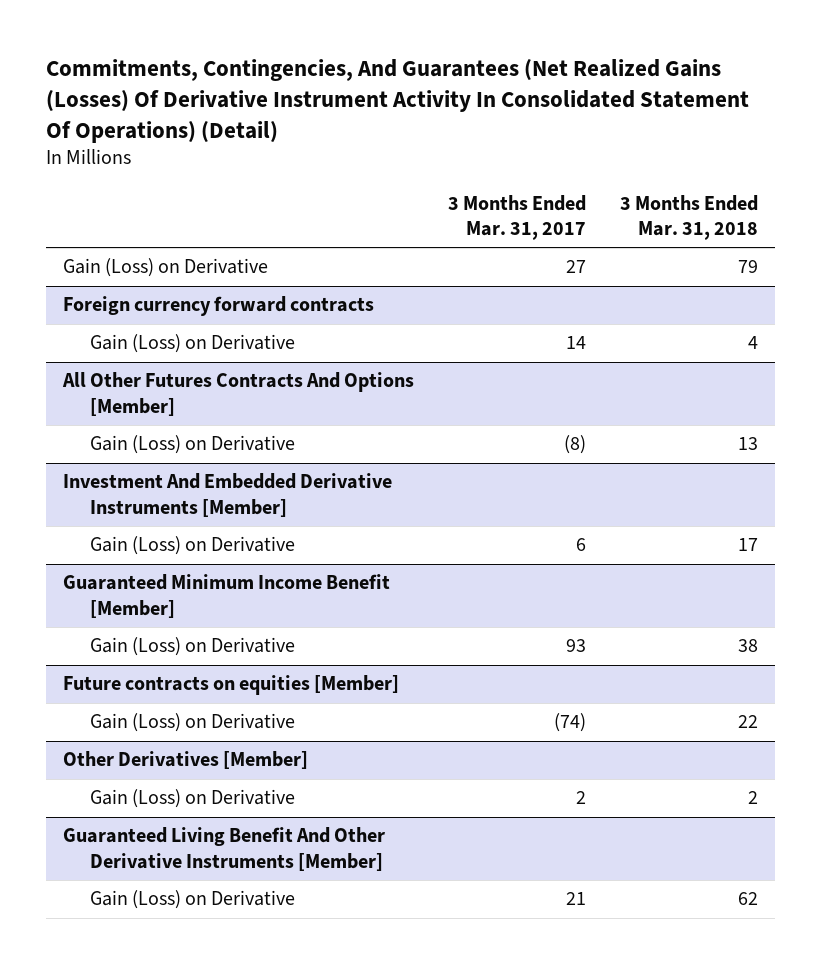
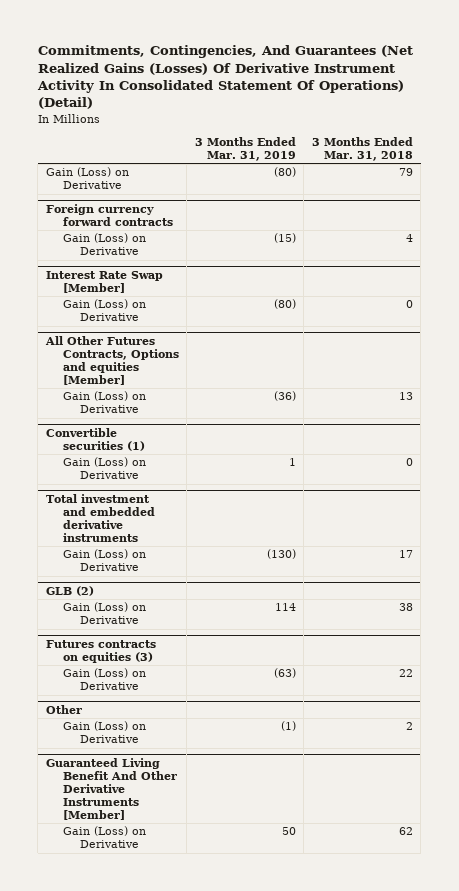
[447,194,586,240] 3 Months Ended Mar. 31, 2017 -> none
none -> [194,137,296,162] 3 Months Ended Mar. 31, 2019
none -> [45,270,163,293] Interest Rate Swap [Member]
none -> [63,299,147,322] Gain (Loss) on Derivative
[61,372,414,416] All Other Futures Contracts And Options [Member] -> [44,335,180,386] All Other Futures Contracts, Options and equities [Member]
none -> [45,427,146,451] Convertible securities (1)
none -> [63,457,147,480] Gain (Loss) on Derivative
[62,473,392,517] Investment And Embedded Derivative Instruments [Member] -> [45,493,156,543] Total investment and embedded derivative instruments
[62,574,390,618] Guaranteed Minimum Income Benefit [Member] -> [45,585,94,596] GLB (2)
[62,675,399,696] Future contracts on equities [Member] -> [45,639,156,663] Futures contracts on equities (3)
[62,751,308,770] Other Derivatives [Member] -> [45,704,82,714] Other

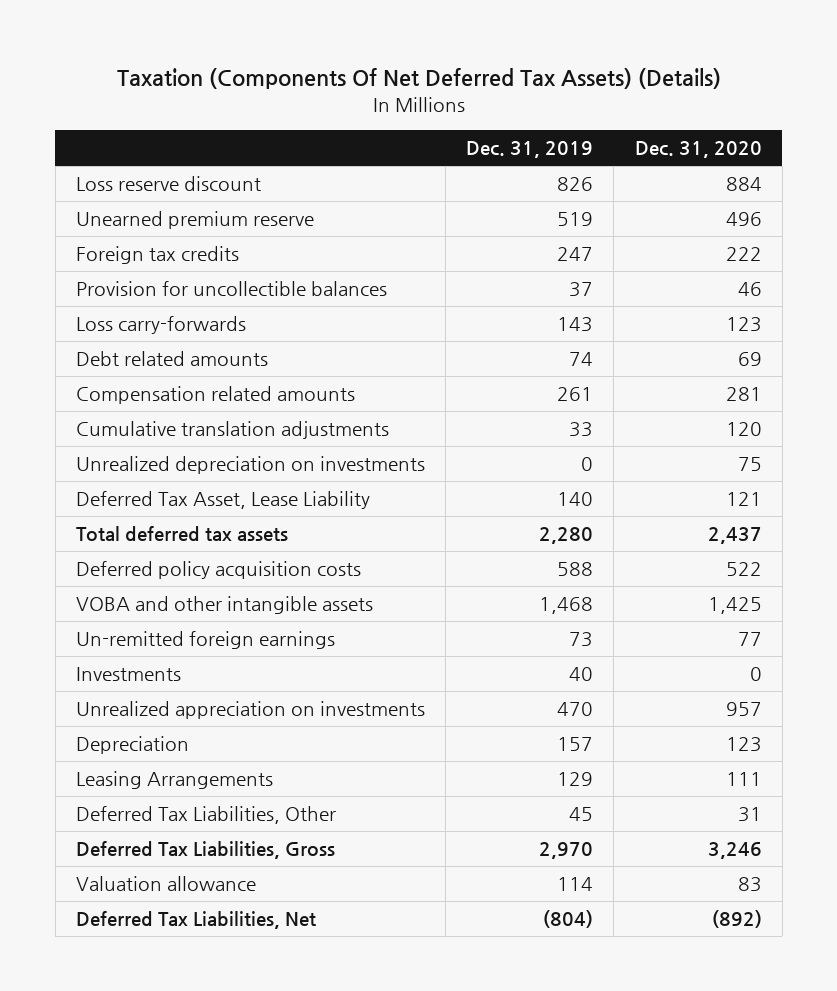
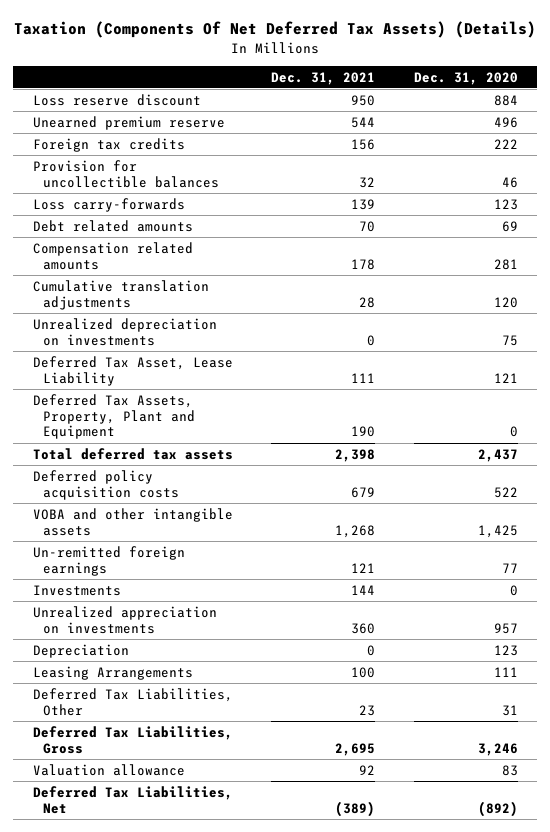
[466,141,594,159] Dec. 31, 2019 -> none
none -> [271,71,376,85] Dec. 31, 2021
none -> [32,393,195,440] Deferred Tax Assets, Property, Plant and Equipment

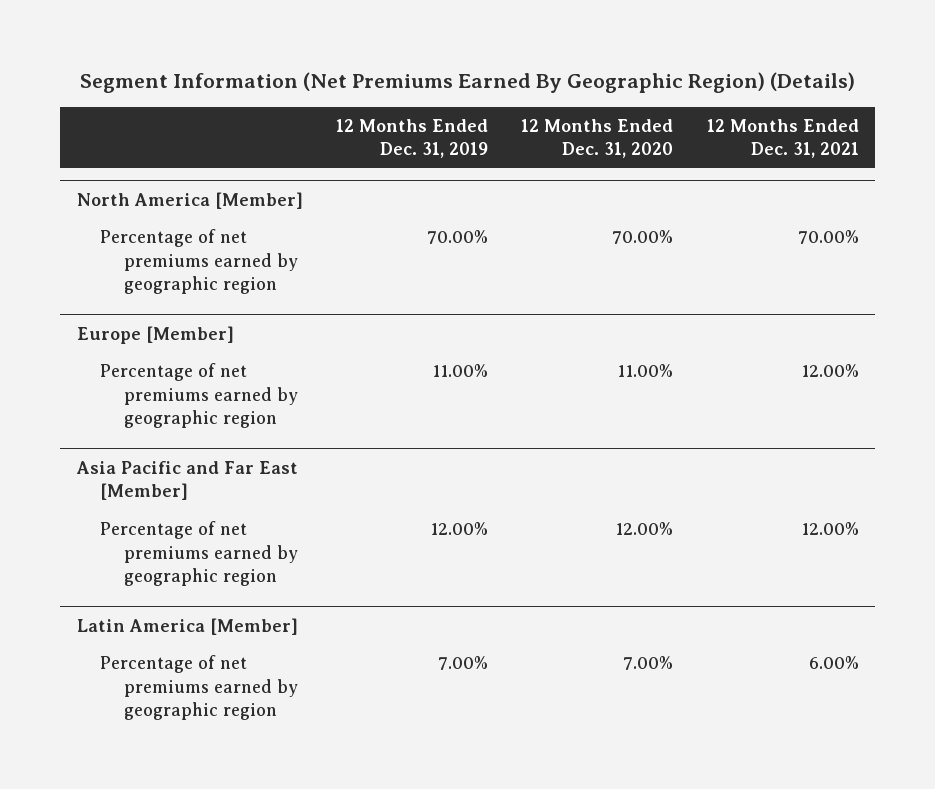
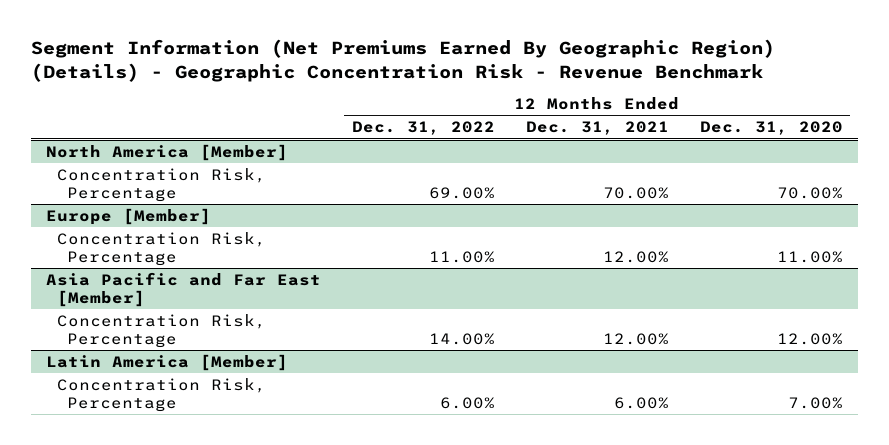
[79,72,855,94] Segment Information (Net Premiums Earned By Geographic Region) (Details) -> [30,39,775,82] Segment Information (Net Premiums Earned By Geographic Region) (Details) - Geographic Concentration Risk - Revenue Benchmark
[336,118,489,159] 12 Months Ended Dec. 31, 2019 -> none
none -> [351,121,495,136] Dec. 31, 2022
[100,228,298,295] Percentage of net premiums earned by geographic region -> none
none -> [56,167,266,202] Concentration Risk, Percentage
[100,362,298,429] Percentage of net premiums earned by geographic region -> [56,231,266,266] Concentration Risk, Percentage
[100,520,298,587] Percentage of net premiums earned by geographic region -> [56,313,266,348] Concentration Risk, Percentage
[100,654,298,721] Percentage of net premiums earned by geographic region -> none
none -> [56,377,266,412] Concentration Risk, Percentage

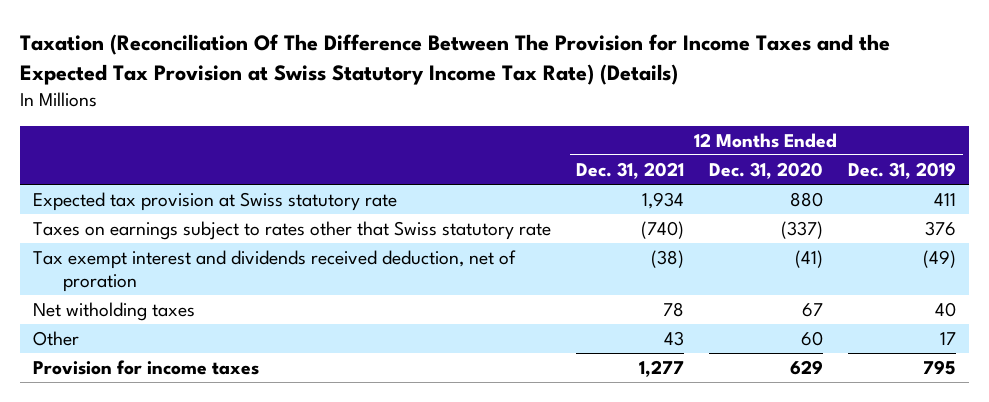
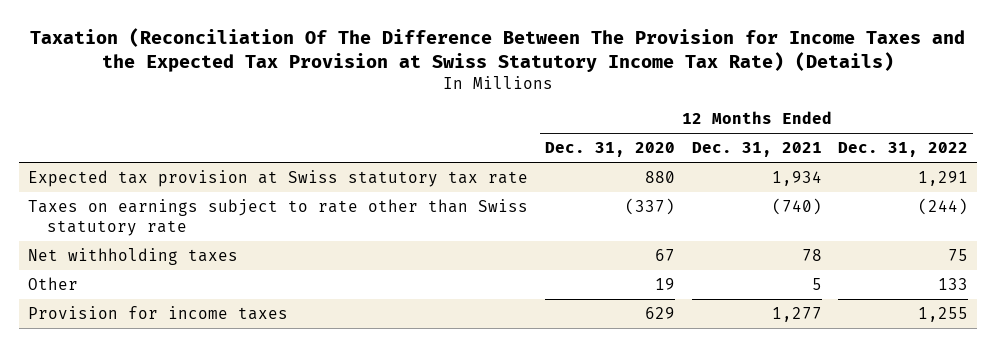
[848,161,957,179] Dec. 31, 2019 -> none
none -> [838,142,969,158] Dec. 31, 2022
[32,249,516,292] Tax exempt interest and dividends received deduction, net of proration -> none
[32,191,397,211] Expected tax provision at Swiss statutory rate -> [27,169,528,187] Expected tax provision at Swiss statutory tax rate
[32,220,551,240] Taxes on earnings subject to rates other that Swiss statutory rate -> [27,198,528,236] Taxes on earnings subject to rate other than Swiss statutory rate
[32,301,195,321] Net witholding taxes -> [27,247,238,265] Net withholding taxes
[664,330,685,346] 43 -> [811,277,822,290] 5
[801,330,824,346] 60 -> [654,277,675,290] 19

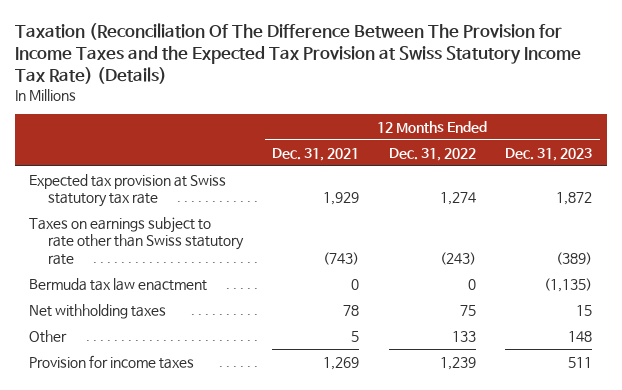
[544,142,675,158] Dec. 31, 2020 -> none
none -> [505,147,593,161] Dec. 31, 2023
[771,170,822,186] 1,934 -> [323,192,360,206] 1,929
[918,170,969,186] 1,291 -> [439,192,476,206] 1,274
[771,197,822,215] (740) -> [323,251,360,265] (743)
[918,197,969,215] (244) -> [439,251,476,265] (243)
none -> [29,277,208,291] Bermuda tax law enactment
[771,306,822,322] 1,277 -> [323,356,360,370] 1,269
[918,306,969,322] 1,255 -> [439,356,476,370] 1,239

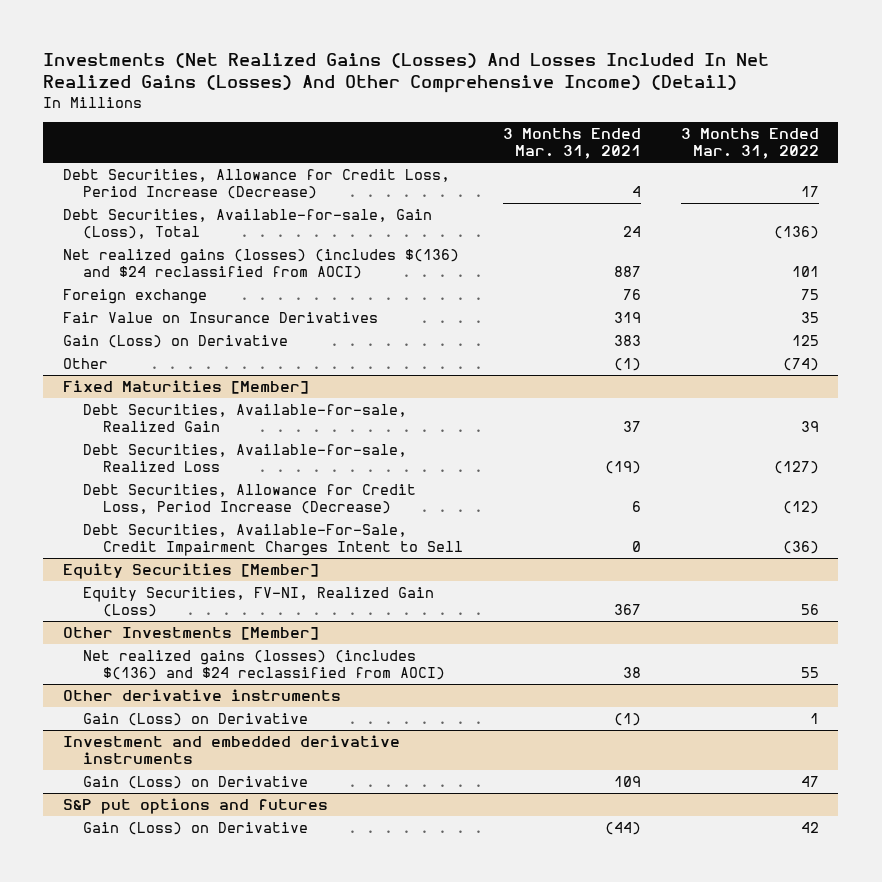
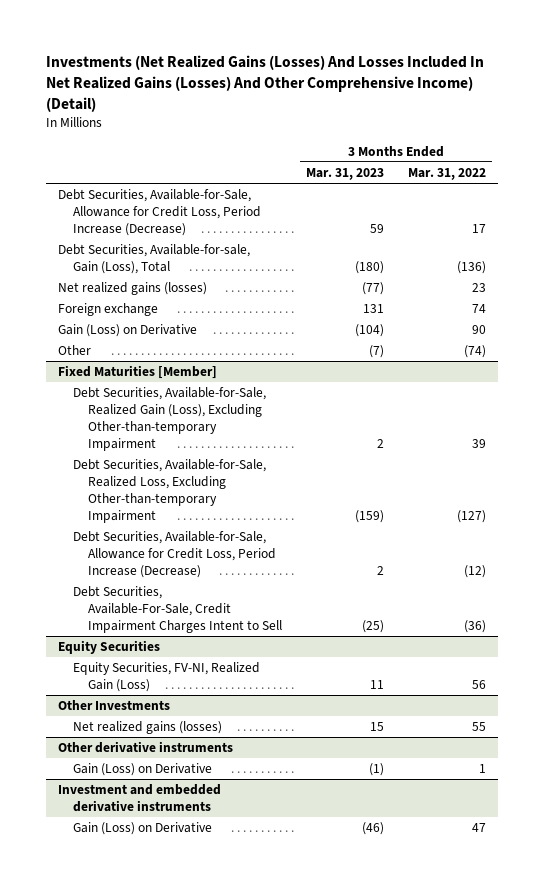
[502,128,641,159] 3 Months Ended Mar. 31, 2021 -> none
none -> [305,167,384,180] Mar. 31, 2023
[63,169,451,199] Debt Securities, Allowance for Credit Loss, Period Increase (Decrease) -> [57,189,261,236] Debt Securities, Available-for-Sale, Allowance for Credit Loss, Period Increase (Decrease)
[63,312,379,324] Fair Value on Insurance Derivatives -> none
[63,249,460,279] Net realized gains (losses) (includes $(136) and $24 reclassified from AOCI) -> [57,282,207,296] Net realized gains (losses)
[791,265,819,277] 101 -> [471,283,486,293] 23
[800,289,819,301] 75 -> [471,304,486,314] 74
[791,335,819,347] 125 -> [471,325,486,335] 90
[83,404,408,432] Debt Securities, Available-for-sale, Realized Gain -> [72,387,266,451] Debt Securities, Available-for-Sale, Realized Gain (Loss), Excluding Other-than-temporary Impairment
[83,444,408,472] Debt Securities, Available-for-sale, Realized Loss -> [72,459,266,523] Debt Securities, Available-for-Sale, Realized Loss, Excluding Other-than-temporary Impairment
[83,484,417,514] Debt Securities, Allowance for Credit Loss, Period Increase (Decrease) -> [72,531,277,578] Debt Securities, Available-for-Sale, Allowance for Credit Loss, Period Increase (Decrease)
[63,563,320,580] Equity Securities [Member] -> [57,640,160,655] Equity Securities
[63,627,320,641] Other Investments [Member] -> [57,700,170,711] Other Investments
[83,650,446,680] Net realized gains (losses) (includes $(136) and $24 reclassified from AOCI) -> [72,721,222,735] Net realized gains (losses)
[63,798,329,815] S&P put options and futures -> none
[83,822,309,836] Gain (Loss) on Derivative -> none

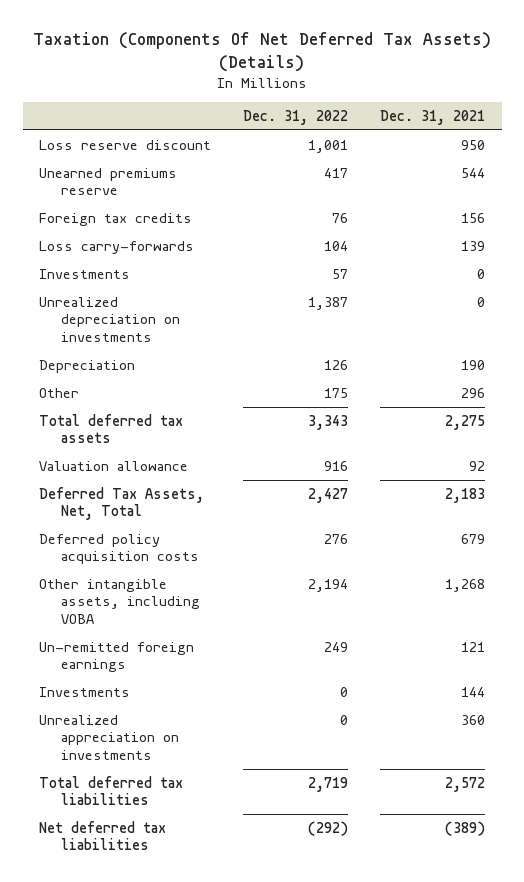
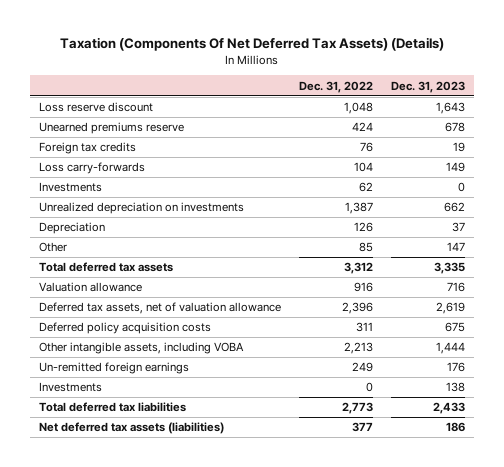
[380,110,486,126] Dec. 31, 2021 -> none
none -> [391,80,466,93] Dec. 31, 2023
[308,139,349,153] 1,001 -> [344,102,374,115] 1,048
[324,167,349,178] 417 -> [352,122,374,132] 424
[332,268,349,279] 57 -> [359,182,374,193] 62
[324,387,349,398] 175 -> [359,242,374,253] 85
[308,414,349,430] 3,343 -> [344,262,374,275] 3,312
[38,486,204,521] Deferred Tax Assets, Net, Total -> [39,302,282,315] Deferred tax assets, net of valuation allowance
[308,487,349,503] 2,427 -> [342,302,374,315] 2,396
[324,533,349,544] 276 -> [356,322,374,333] 311
[308,578,349,592] 2,194 -> [344,342,374,355] 2,213
[38,714,179,761] Unrealized appreciation on investments -> none
[308,776,349,792] 2,719 -> [342,402,374,415] 2,773
[38,820,166,851] Net deferred tax liabilities -> [39,422,225,435] Net deferred tax assets (liabilities)
[308,820,349,836] (292) -> [352,422,374,433] 377

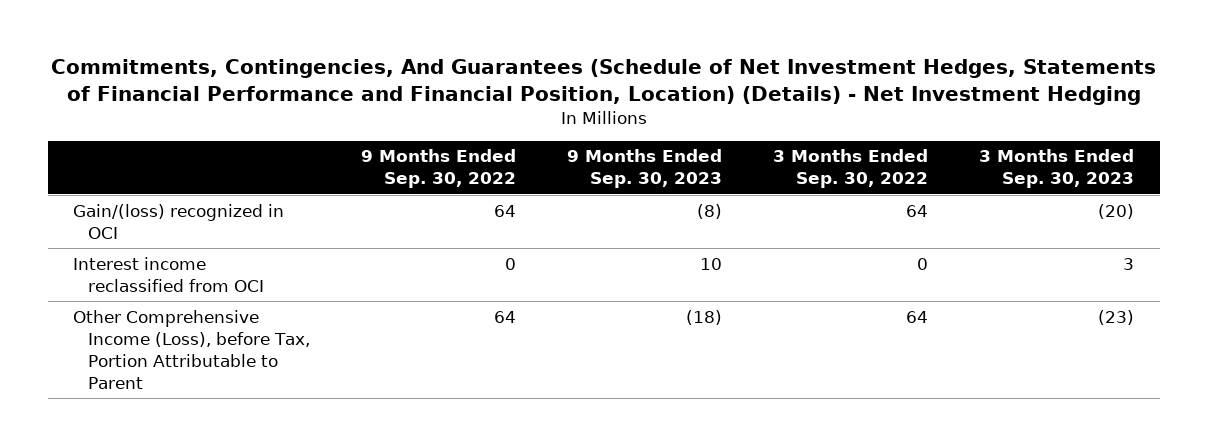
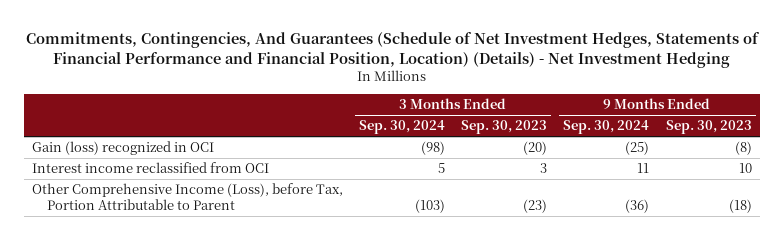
[361,149,517,189] 9 Months Ended Sep. 30, 2022 -> none
[773,149,929,189] 3 Months Ended Sep. 30, 2022 -> none
none -> [359,120,446,135] Sep. 30, 2024
none -> [563,120,650,135] Sep. 30, 2024
[73,203,285,239] Gain/(loss) recognized in OCI -> [32,141,215,156] Gain (loss) recognized in OCI

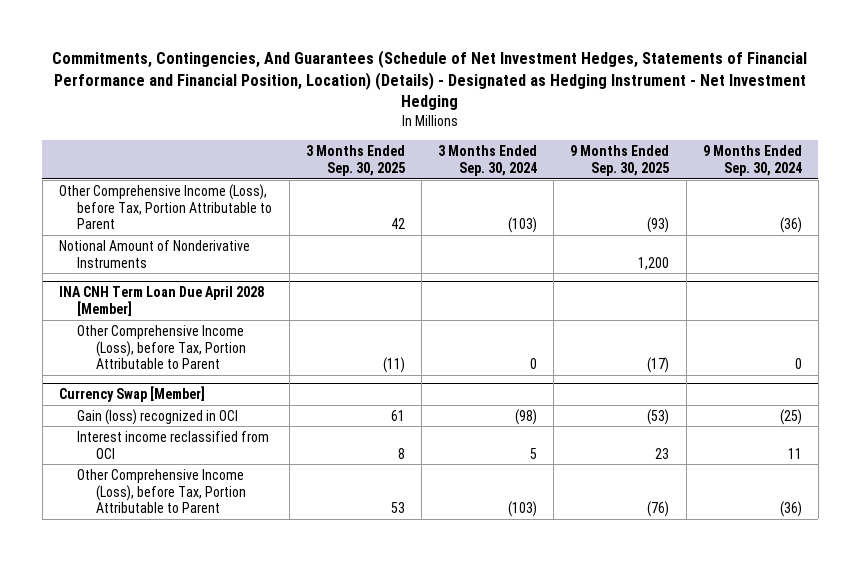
[25,31,760,68] Commitments, Contingencies, And Guarantees (Schedule of Net Investment Hedges, Statements of Financial Performance and Financial Position, Location) (Details) - Net Investment Hedging -> [52,50,808,111] Commitments, Contingencies, And Guarantees (Schedule of Net Investment Hedges, Statements of Financial Performance and Financial Position, Location) (Details) - Designated as Hedging Instrument - Net Investment Hedging
[461,120,548,135] Sep. 30, 2023 -> none
[665,120,752,135] Sep. 30, 2023 -> none
none -> [305,145,405,176] 3 Months Ended Sep. 30, 2025
none -> [570,145,670,176] 9 Months Ended Sep. 30, 2025
none -> [59,183,273,230] Other Comprehensive Income (Loss), before Tax, Portion Attributable to Parent
none -> [59,239,251,268] Notional Amount of Nonderivative Instruments
none -> [59,286,265,316] INA CNH Term Loan Due April 2028 [Member]
none -> [77,324,246,370] Other Comprehensive Income (Loss), before Tax, Portion Attributable to Parent
none -> [59,386,206,403] Currency Swap [Member]

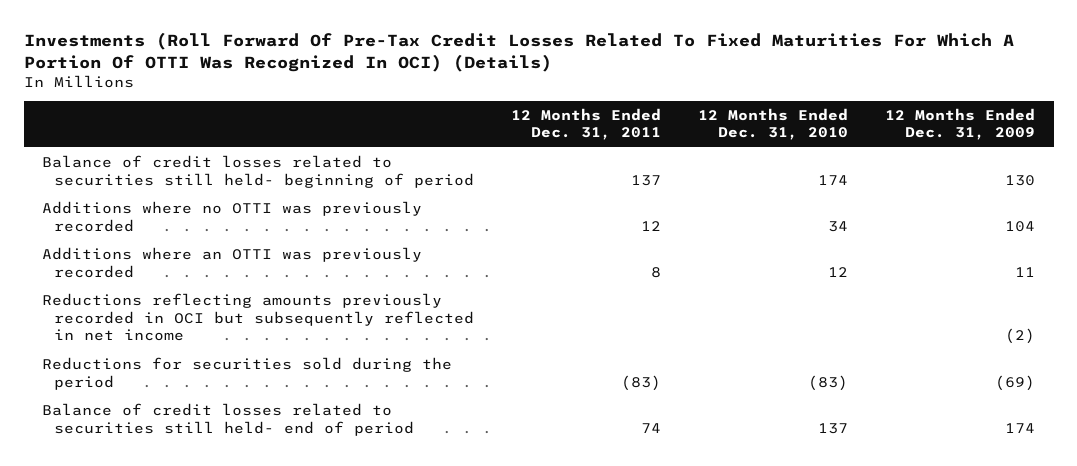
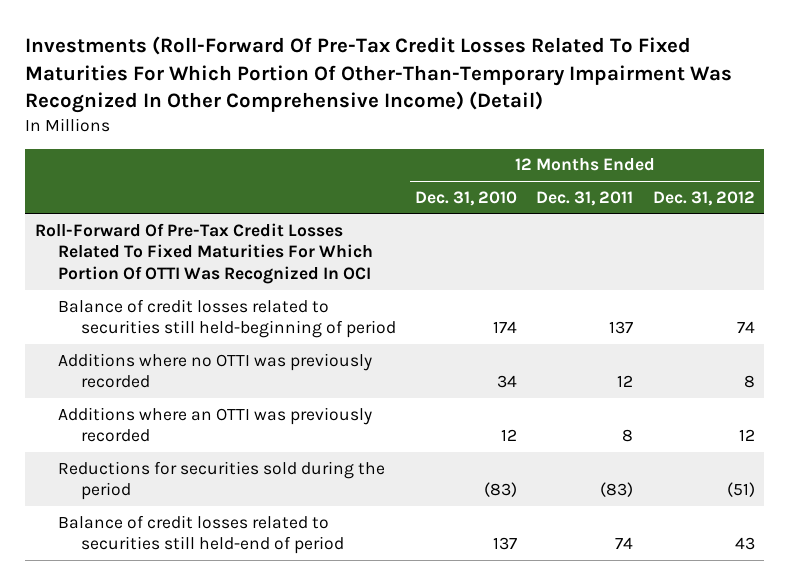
[23,31,1014,72] Investments (Roll Forward Of Pre-Tax Credit Losses Related To Fixed Maturities For Which A Portion Of OTTI Was Recognized In OCI) (Details) -> [24,36,732,114] Investments (Roll-Forward Of Pre-Tax Credit Losses Related To Fixed Maturities For Which Portion Of Other-Than-Temporary Impairment Was Recognized In Other Comprehensive Income) (Detail)
[885,107,1036,141] 12 Months Ended Dec. 31, 2009 -> none
none -> [652,190,755,206] Dec. 31, 2012
none -> [34,222,373,285] Roll-Forward Of Pre-Tax Credit Losses Related To Fixed Maturities For Which Portion Of OTTI Was Recognized In OCI
[42,155,474,188] Balance of credit losses related to securities still held- beginning of period -> [57,298,396,339] Balance of credit losses related to securities still held-beginning of period
[42,293,474,342] Reductions reflecting amounts previously recorded in OCI but subsequently reflected in net income -> none
[42,403,414,436] Balance of credit losses related to securities still held- end of period -> [57,514,344,555] Balance of credit losses related to securities still held-end of period

